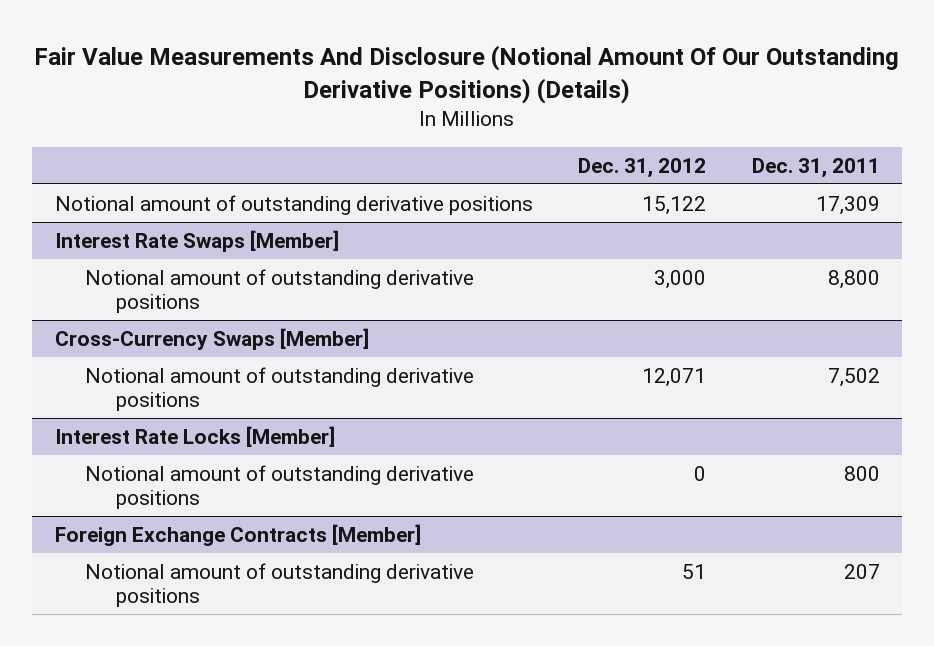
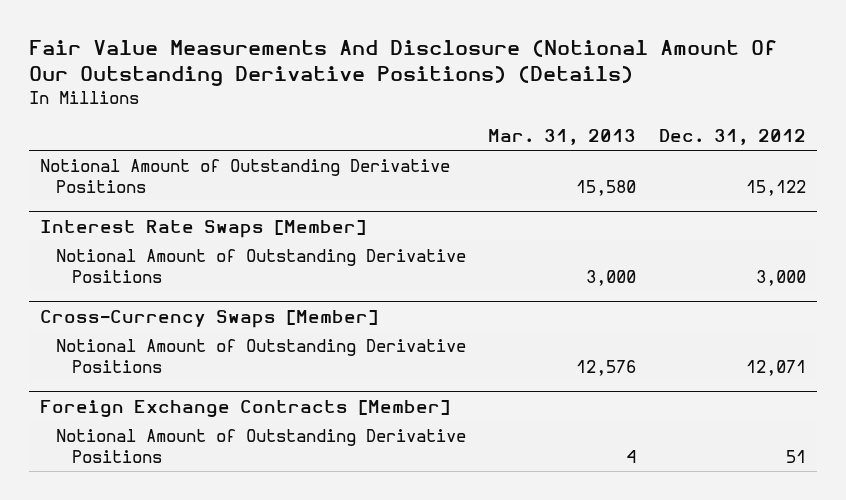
[751,157,880,178] Dec. 31, 2011 -> none
none -> [488,128,637,145] Mar. 31, 2013
[54,194,533,215] Notional amount of outstanding derivative positions -> [40,159,451,193] Notional Amount of Outstanding Derivative Positions
[85,268,475,314] Notional amount of outstanding derivative positions -> [56,249,467,283] Notional Amount of Outstanding Derivative Positions
[54,425,335,447] Interest Rate Locks [Member] -> none
[85,464,475,510] Notional amount of outstanding derivative positions -> none
[85,366,475,412] Notional amount of outstanding derivative positions -> [56,339,467,373] Notional Amount of Outstanding Derivative Positions
[85,562,475,608] Notional amount of outstanding derivative positions -> [56,429,467,463] Notional Amount of Outstanding Derivative Positions

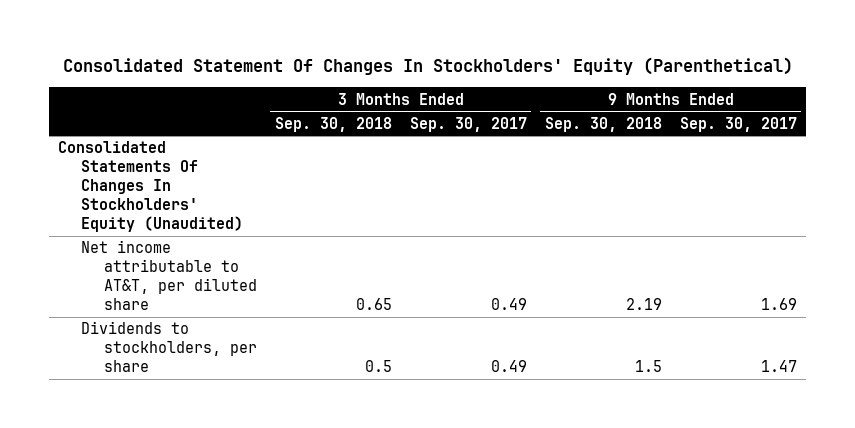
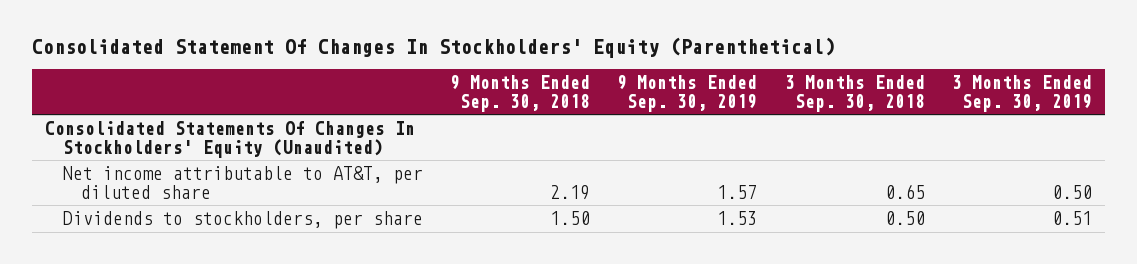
[409,116,527,132] Sep. 30, 2017 -> none
[679,116,797,132] Sep. 30, 2017 -> none
none -> [617,75,758,112] 9 Months Ended Sep. 30, 2019
none -> [951,75,1092,112] 3 Months Ended Sep. 30, 2019
[364,360,392,373] 0.5 -> [884,211,925,226] 0.50
[634,360,662,373] 1.5 -> [550,211,591,226] 1.50

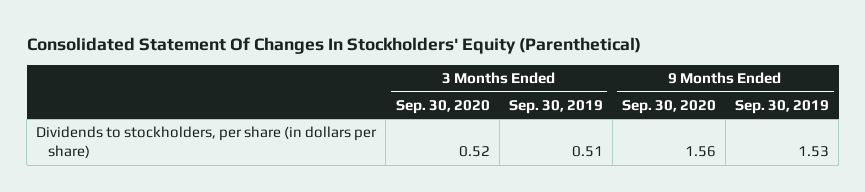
[450,75,591,112] 9 Months Ended Sep. 30, 2018 -> none
[784,75,925,112] 3 Months Ended Sep. 30, 2018 -> none
none -> [395,99,490,114] Sep. 30, 2020
none -> [621,99,716,114] Sep. 30, 2020
[45,121,416,158] Consolidated Statements Of Changes In Stockholders' Equity (Unaudited) -> none
[63,166,424,199] Net income attributable to AT&T, per diluted share -> none
[63,211,424,230] Dividends to stockholders, per share -> [36,126,378,159] Dividends to stockholders, per share (in dollars per share)

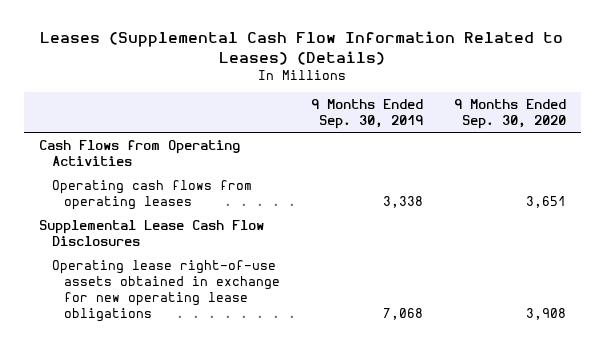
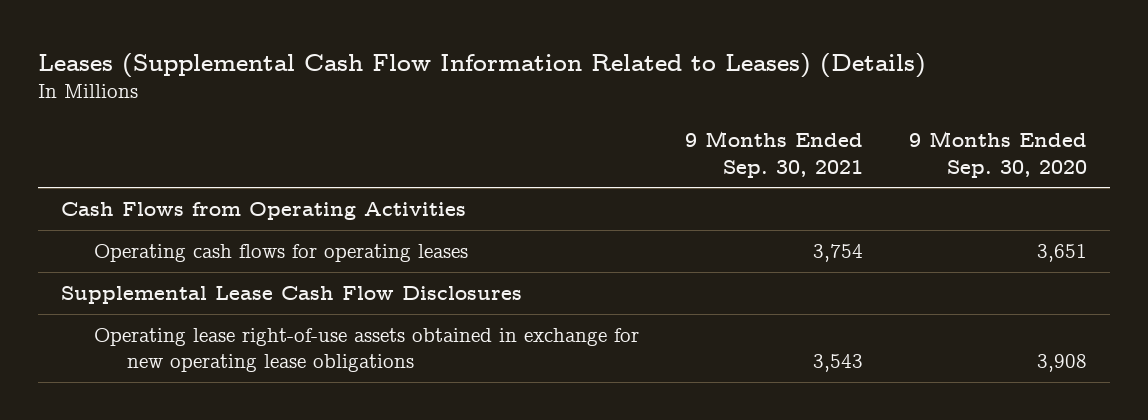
[310,98,423,129] 9 Months Ended Sep. 30, 2019 -> none
none -> [684,131,863,178] 9 Months Ended Sep. 30, 2021
[51,179,252,210] Operating cash flows from operating leases -> [94,244,469,263] Operating cash flows for operating leases

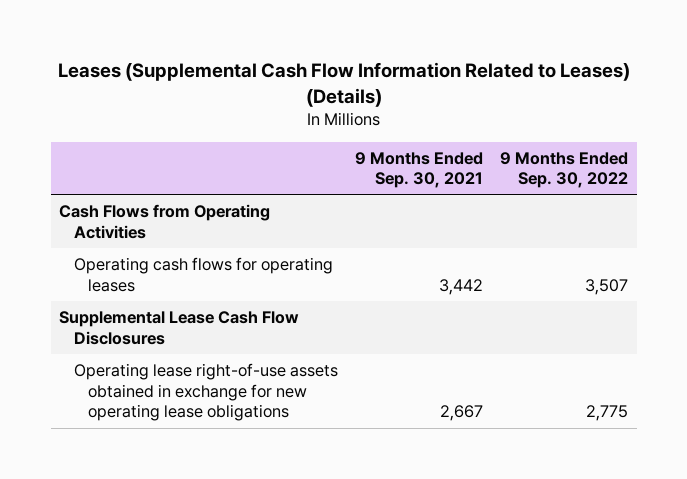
[908,131,1087,178] 9 Months Ended Sep. 30, 2020 -> none
none -> [499,151,628,189] 9 Months Ended Sep. 30, 2022
[812,244,863,263] 3,754 -> [438,278,483,295] 3,442
[812,354,863,373] 3,543 -> [439,405,483,422] 2,667

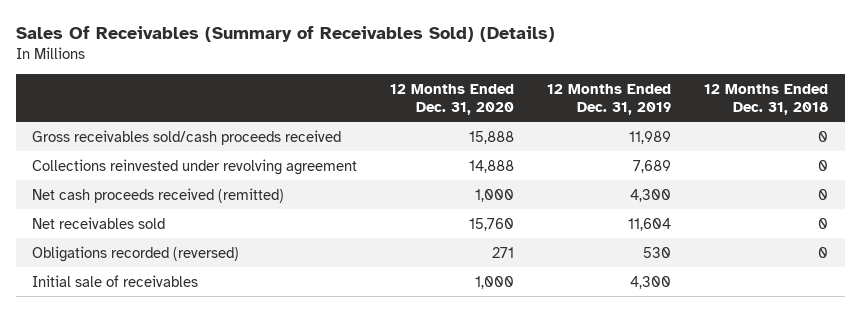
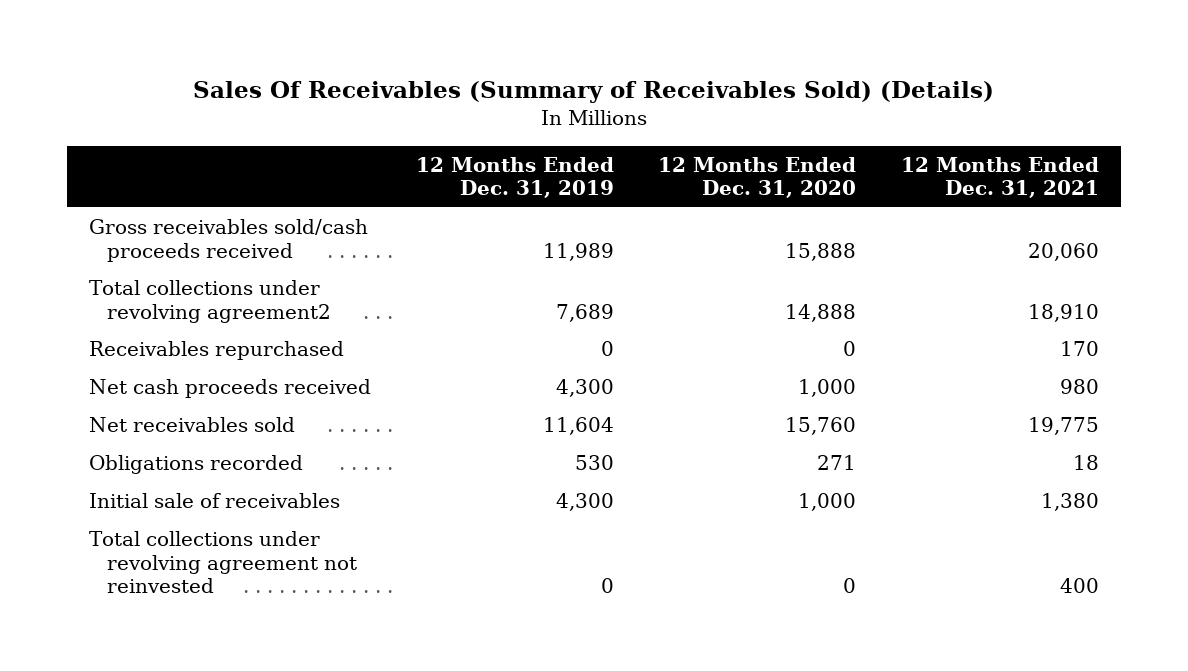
[704,83,829,115] 12 Months Ended Dec. 31, 2018 -> none
none -> [900,156,1099,199] 12 Months Ended Dec. 31, 2021
[32,158,358,175] Collections reinvested under revolving agreement -> [89,280,331,323] Total collections under revolving agreement2
none -> [89,341,345,361] Receivables repurchased
[32,187,285,203] Net cash proceeds received (remitted) -> [89,379,372,399] Net cash proceeds received
[32,245,240,262] Obligations recorded (reversed) -> [89,455,304,475] Obligations recorded
none -> [89,531,357,593] Total collections under revolving agreement not reinvested

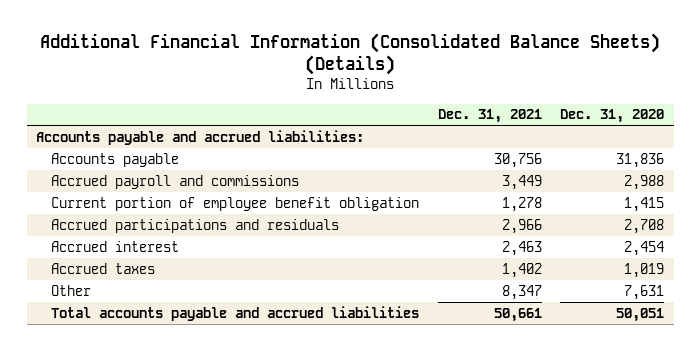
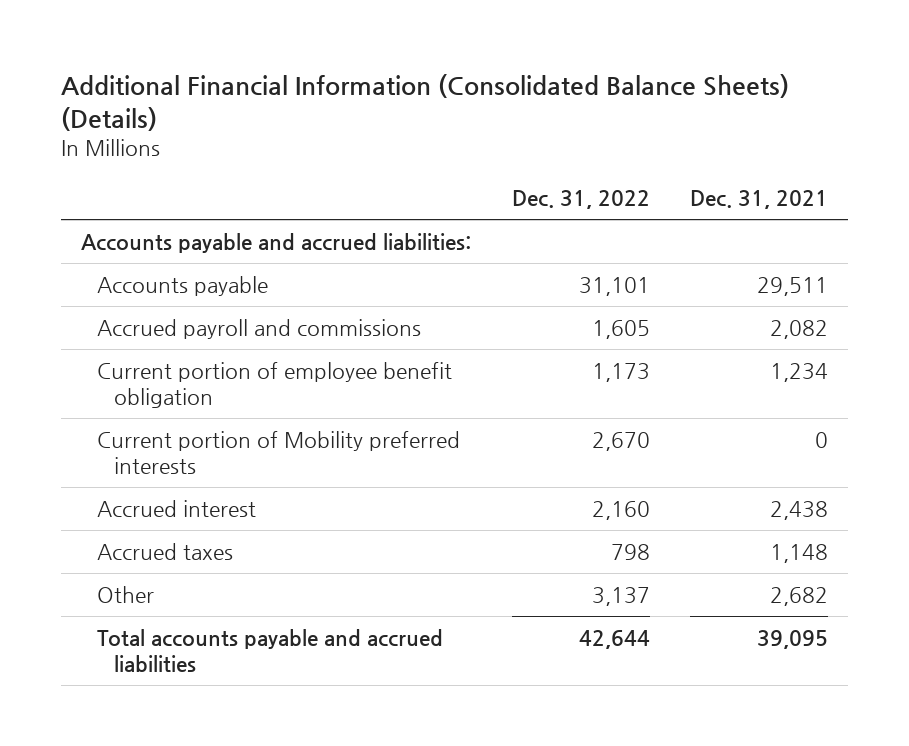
[560,109,665,124] Dec. 31, 2020 -> none
none -> [511,189,650,209] Dec. 31, 2022
[50,218,339,233] Accrued participations and residuals -> none
[493,152,542,168] 30,756 -> [756,276,828,296] 29,511
[501,174,542,190] 3,449 -> [769,319,828,339] 2,082
[501,196,542,212] 1,278 -> [769,362,828,382] 1,234
none -> [97,430,461,474] Current portion of Mobility preferred interests
[501,240,542,256] 2,463 -> [769,500,828,520] 2,438
[501,262,542,278] 1,402 -> [769,543,828,563] 1,148
[501,284,542,300] 8,347 -> [769,586,828,606] 2,682
[493,307,542,322] 50,661 -> [756,629,828,649] 39,095

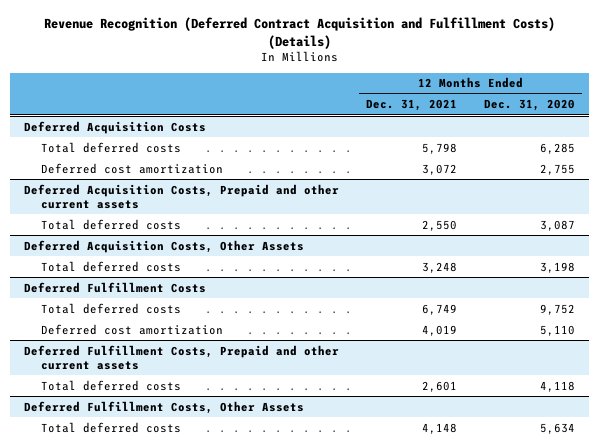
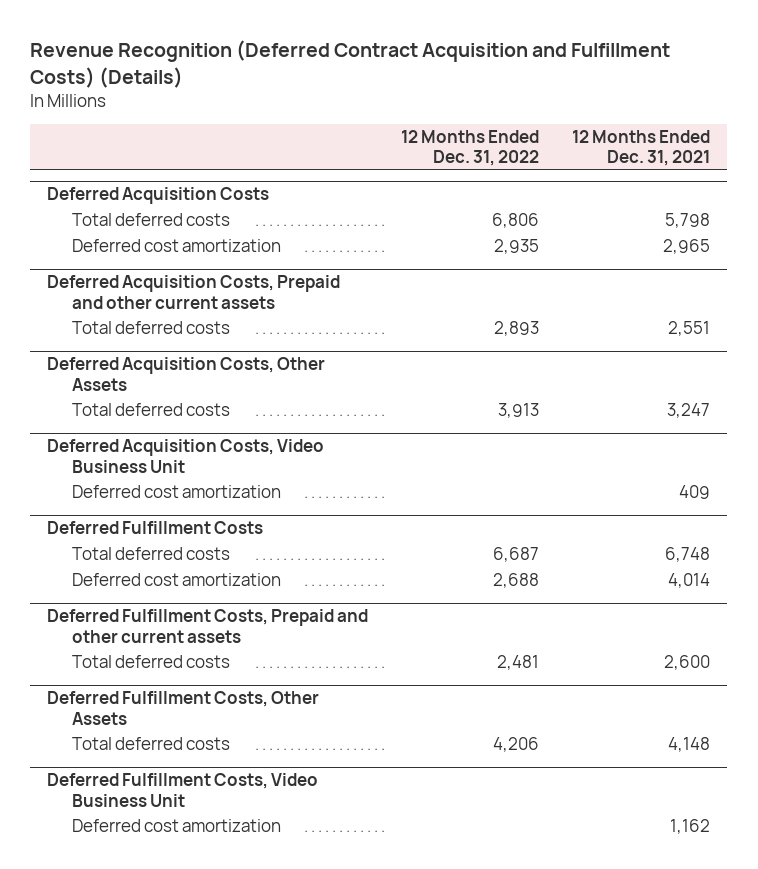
[484,99,576,112] Dec. 31, 2020 -> none
none -> [401,129,540,167] 12 Months Ended Dec. 31, 2022
[422,163,458,175] 3,072 -> [663,239,711,255] 2,965
[422,219,458,231] 2,550 -> [668,321,711,337] 2,551
[422,261,458,273] 3,248 -> [667,403,711,419] 3,247
none -> [47,439,325,473] Deferred Acquisition Costs, Video Business Unit
none -> [71,485,281,499] Deferred cost amortization
[422,303,458,315] 6,749 -> [665,547,711,563] 6,748
[422,324,458,336] 4,019 -> [668,573,711,589] 4,014
[422,380,458,392] 2,601 -> [664,655,711,671] 2,600
none -> [47,773,319,807] Deferred Fulfillment Costs, Video Business Unit
none -> [71,819,281,833] Deferred cost amortization

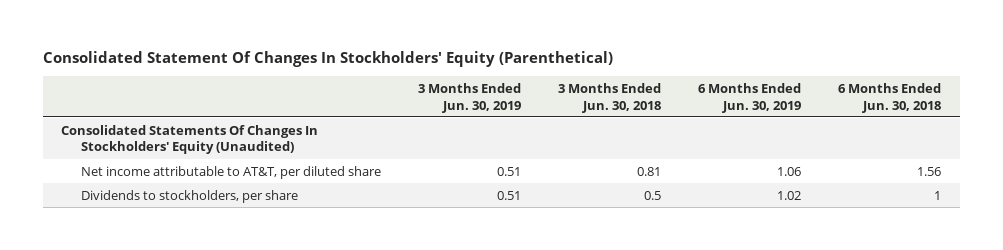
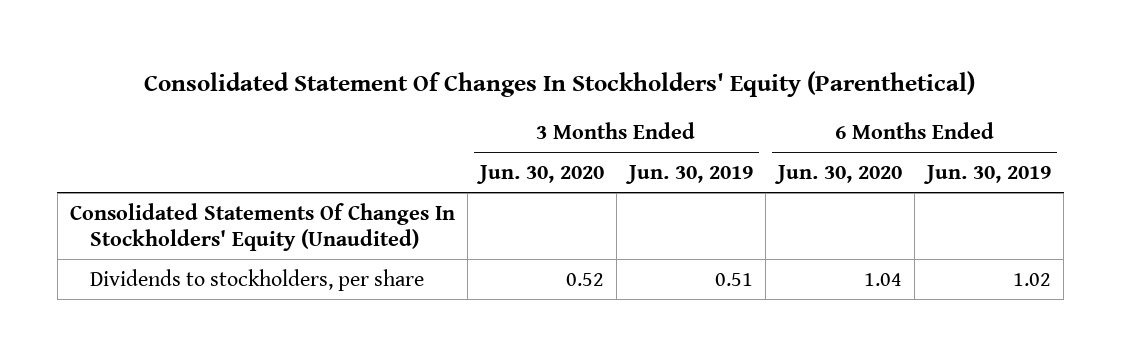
[558,83,662,113] 3 Months Ended Jun. 30, 2018 -> none
[838,83,942,113] 6 Months Ended Jun. 30, 2018 -> none
none -> [475,165,604,185] Jun. 30, 2020
none -> [774,165,903,185] Jun. 30, 2020
[80,165,381,179] Net income attributable to AT&T, per diluted share -> none

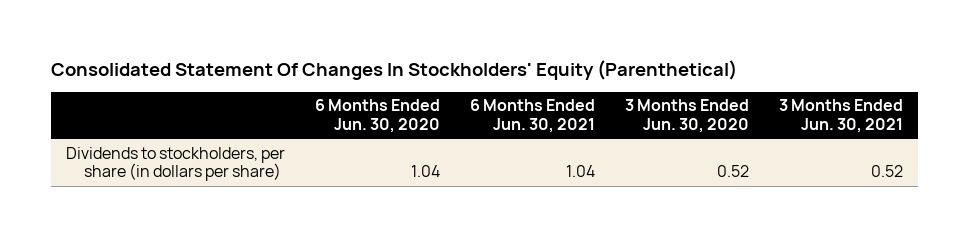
[624,165,753,185] Jun. 30, 2019 -> none
[923,165,1052,185] Jun. 30, 2019 -> none
none -> [469,99,595,134] 6 Months Ended Jun. 30, 2021
none -> [778,99,903,134] 3 Months Ended Jun. 30, 2021
[69,202,455,251] Consolidated Statements Of Changes In Stockholders' Equity (Unaudited) -> none
[90,268,425,291] Dividends to stockholders, per share -> [65,146,285,182] Dividends to stockholders, per share (in dollars per share)

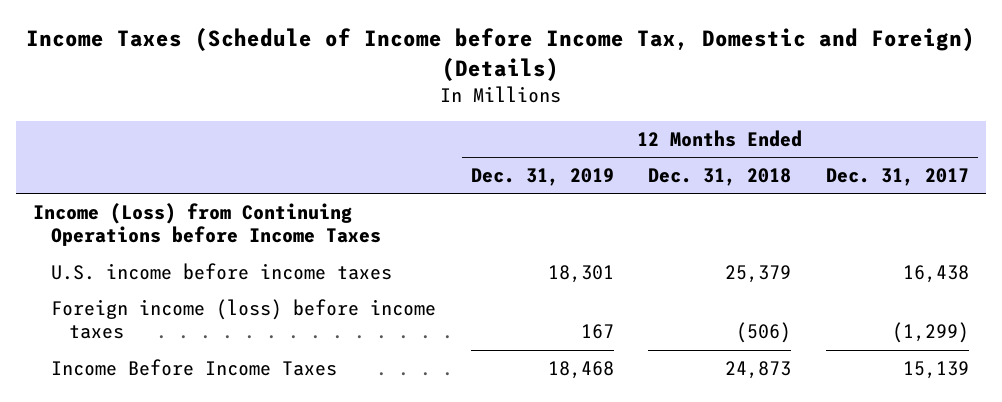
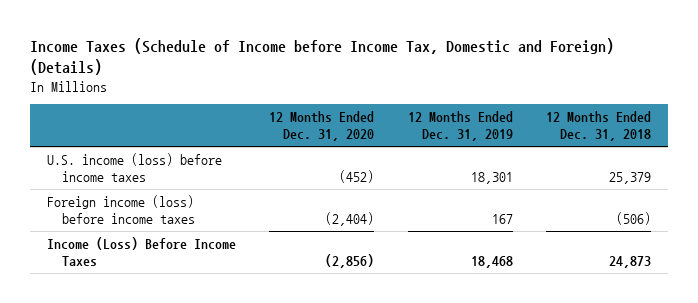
[826,168,970,187] Dec. 31, 2017 -> none
none -> [269,111,375,142] 12 Months Ended Dec. 31, 2020
[33,202,382,247] Income (Loss) from Continuing Operations before Income Taxes -> none
[51,262,393,280] U.S. income before income taxes -> [46,152,222,182] U.S. income (loss) before income taxes
[51,358,338,376] Income Before Income Taxes -> [46,236,236,266] Income (Loss) Before Income Taxes

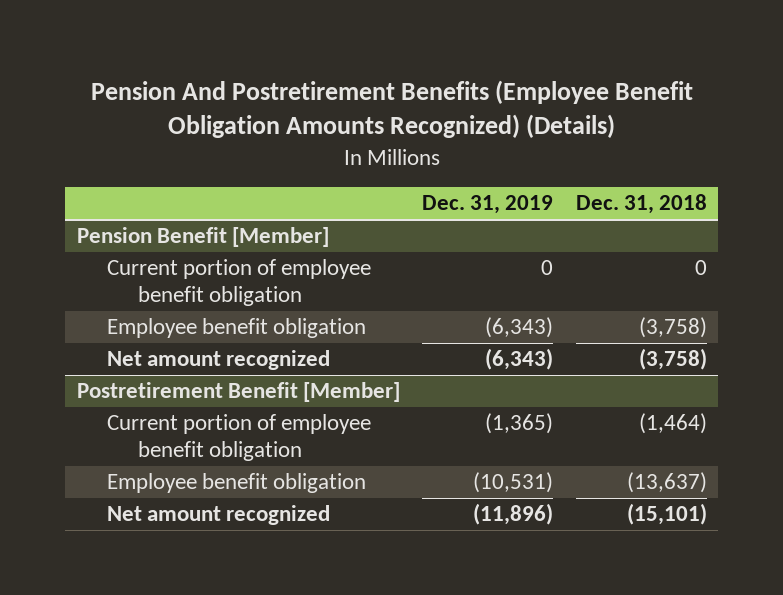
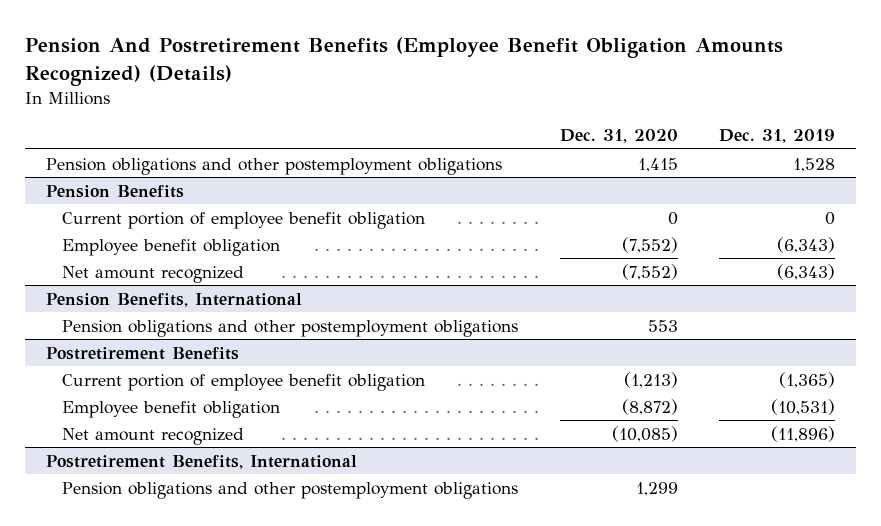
[575,194,707,215] Dec. 31, 2018 -> none
none -> [559,129,678,144] Dec. 31, 2020
none -> [45,157,502,175] Pension obligations and other postemployment obligations
[76,227,329,248] Pension Benefit [Member] -> [45,184,184,198] Pension Benefits
none -> [45,292,302,307] Pension Benefits, International
none -> [61,319,518,337] Pension obligations and other postemployment obligations
[76,382,400,403] Postretirement Benefit [Member] -> [45,346,239,360] Postretirement Benefits
none -> [45,454,357,469] Postretirement Benefits, International
none -> [61,481,518,499] Pension obligations and other postemployment obligations

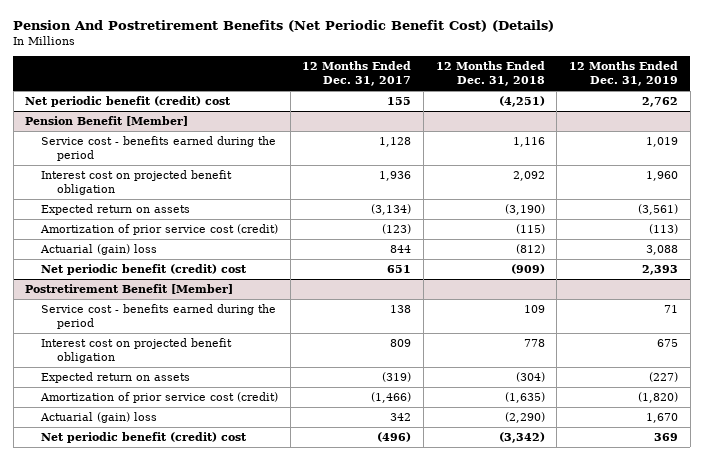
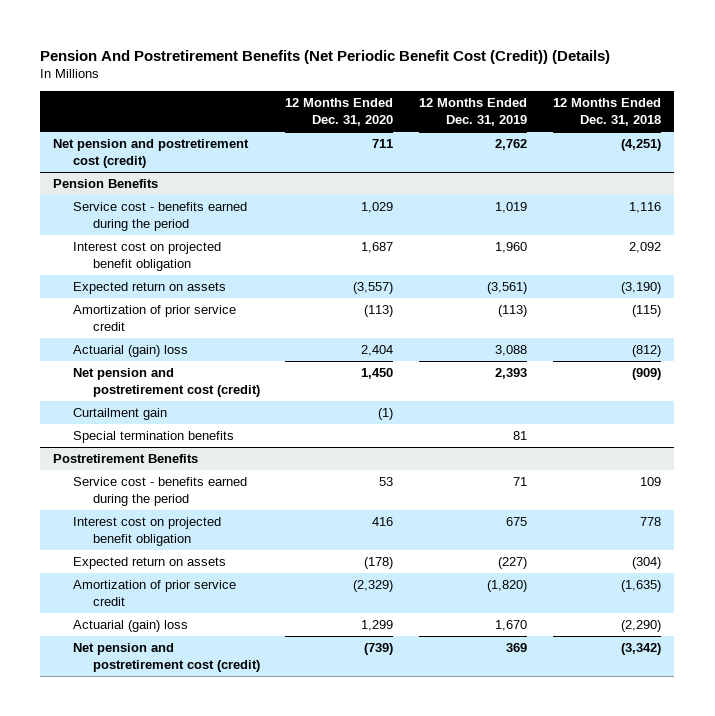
[13,20,555,33] Pension And Postretirement Benefits (Net Periodic Benefit Cost) (Details) -> [40,49,611,64] Pension And Postretirement Benefits (Net Periodic Benefit Cost (Credit)) (Details)
[302,61,412,87] 12 Months Ended Dec. 31, 2017 -> none
none -> [285,98,394,127] 12 Months Ended Dec. 31, 2020
[25,96,232,108] Net periodic benefit (credit) cost -> [53,138,250,168] Net pension and postretirement cost (credit)
[25,116,189,127] Pension Benefit [Member] -> [53,178,159,188] Pension Benefits
[40,224,279,236] Amortization of prior service cost (credit) -> [72,304,236,331] Amortization of prior service credit
[41,264,248,276] Net periodic benefit (credit) cost -> [72,367,260,397] Net pension and postretirement cost (credit)
none -> [72,407,167,420] Curtailment gain
none -> [72,430,234,443] Special termination benefits
[25,284,234,295] Postretirement Benefit [Member] -> [53,453,199,463] Postretirement Benefits
[40,392,279,404] Amortization of prior service cost (credit) -> [72,579,236,606] Amortization of prior service credit
[41,432,248,444] Net periodic benefit (credit) cost -> [72,642,260,672] Net pension and postretirement cost (credit)

